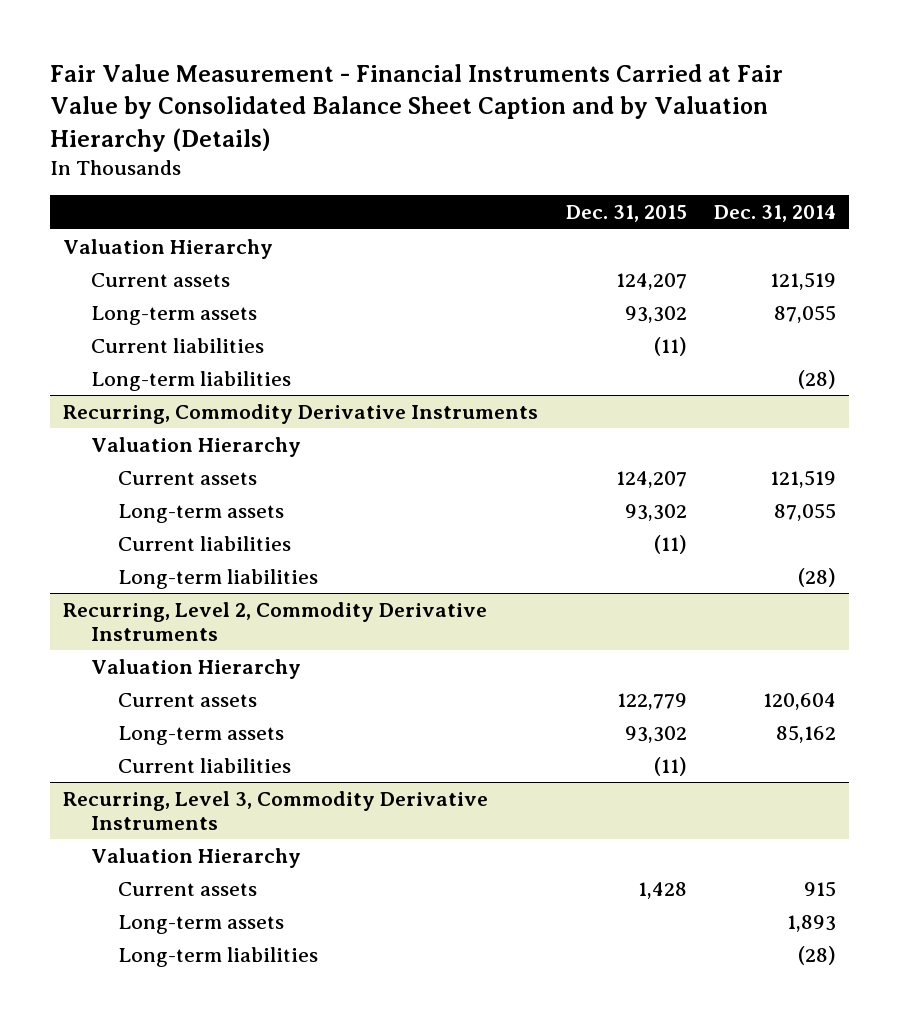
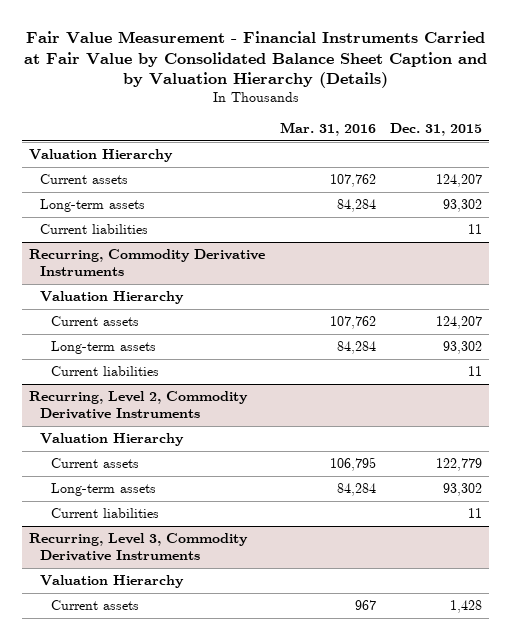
[713,205,836,223] Dec. 31, 2014 -> none
none -> [279,121,376,136] Mar. 31, 2016
[90,370,291,391] Long-term liabilities -> none
[653,336,687,356] (11) -> [468,224,483,235] 11
[118,568,319,589] Long-term liabilities -> none
[653,534,687,554] (11) -> [468,366,483,377] 11
[653,756,687,776] (11) -> [468,508,483,519] 11
[118,914,285,934] Long-term assets -> none
[118,946,319,967] Long-term liabilities -> none

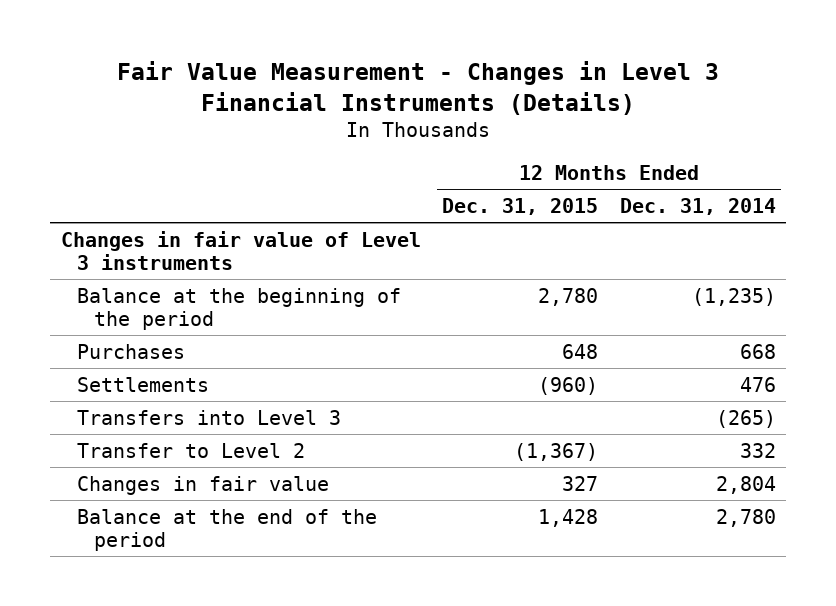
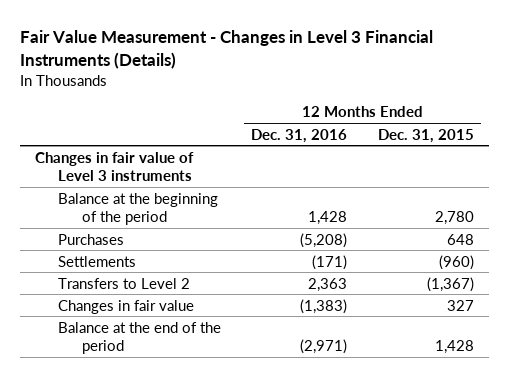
[619,198,776,216] Dec. 31, 2014 -> none
none -> [251,128,348,143] Dec. 31, 2016
[77,409,342,425] Transfers into Level 3 -> none
[77,442,306,458] Transfer to Level 2 -> [58,277,191,289] Transfers to Level 2

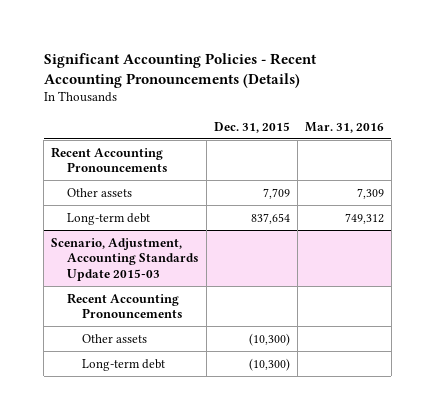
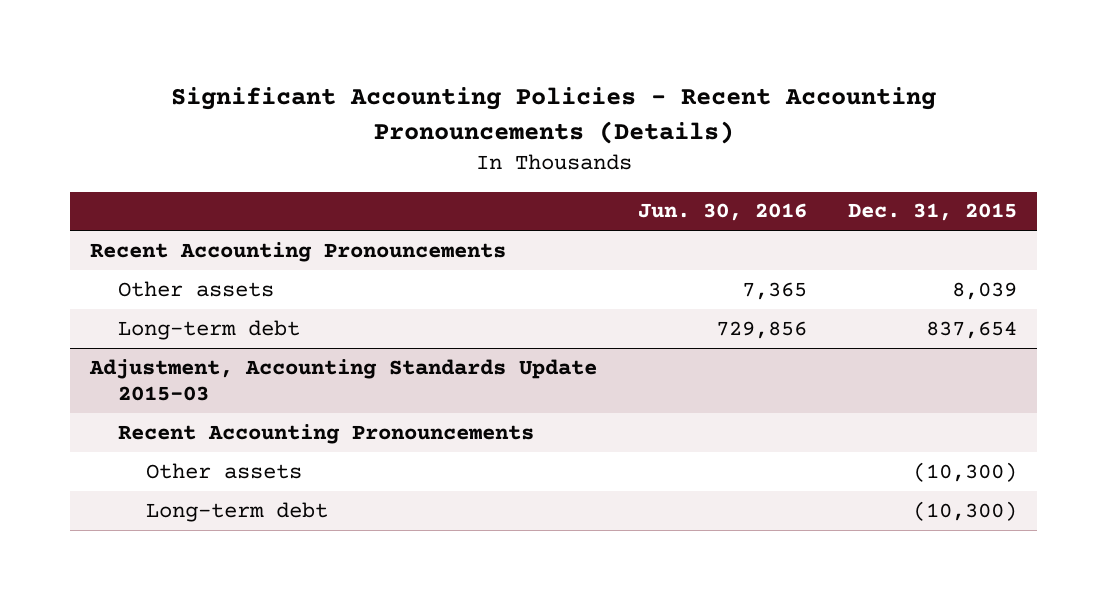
[304,121,384,133] Mar. 31, 2016 -> none
none -> [638,203,808,222] Jun. 30, 2016
[262,187,290,199] 7,709 -> [951,281,1017,300] 8,039
[51,237,199,281] Scenario, Adjustment, Accounting Standards Update 2015-03 -> [89,358,598,401] Adjustment, Accounting Standards Update 2015-03

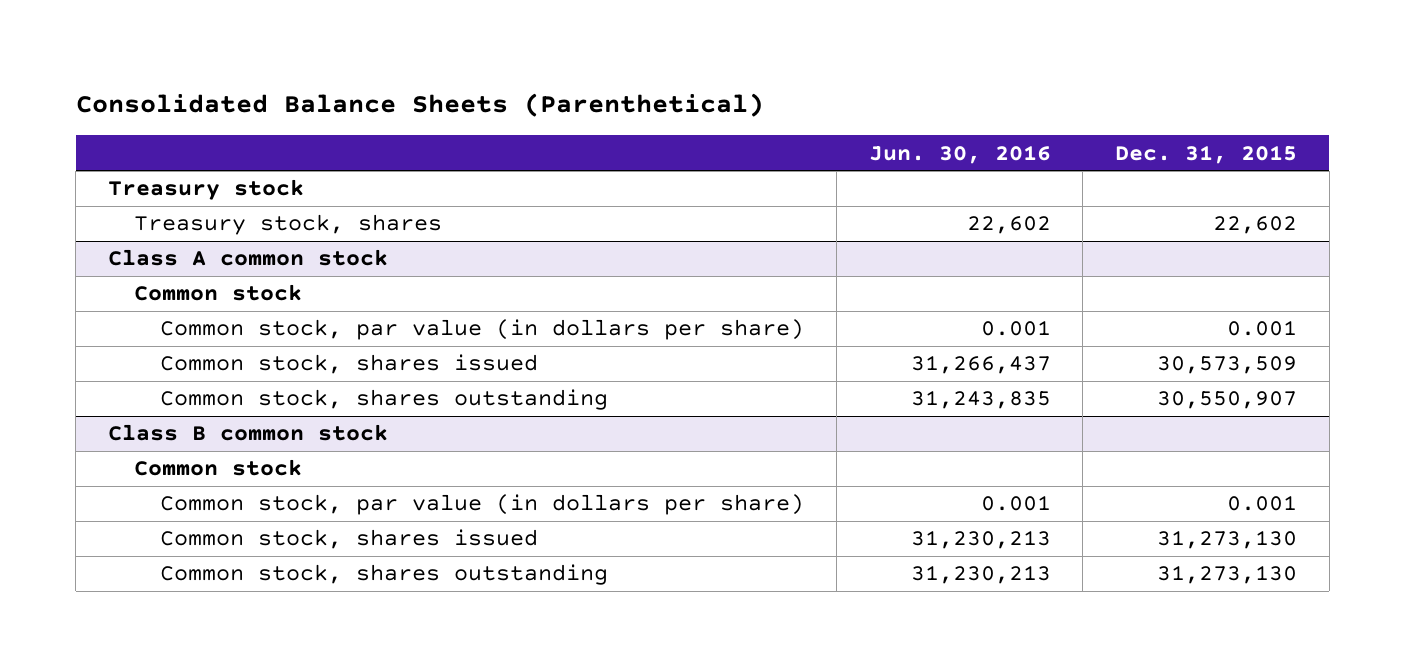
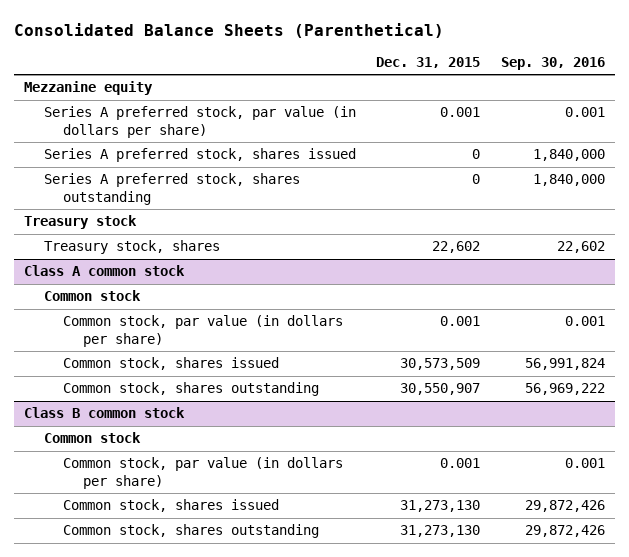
[868,144,1051,164] Jun. 30, 2016 -> none
none -> [500,57,605,71] Sep. 30, 2016
none -> [24,81,154,96] Mezzanine equity
none -> [43,106,356,138] Series A preferred stock, par value (in dollars per share)
none -> [43,148,356,163] Series A preferred stock, shares issued
none -> [43,173,300,205] Series A preferred stock, shares outstanding

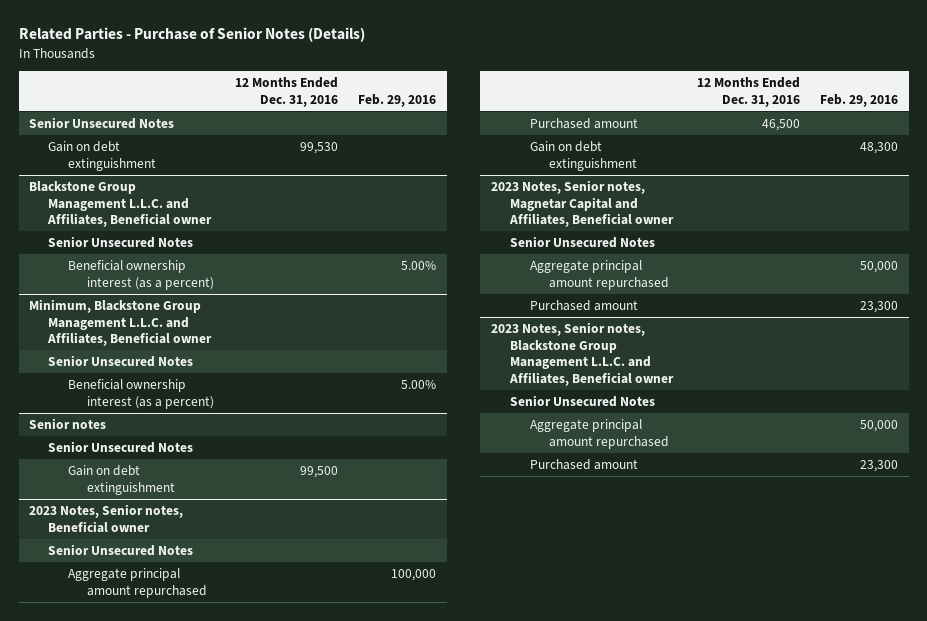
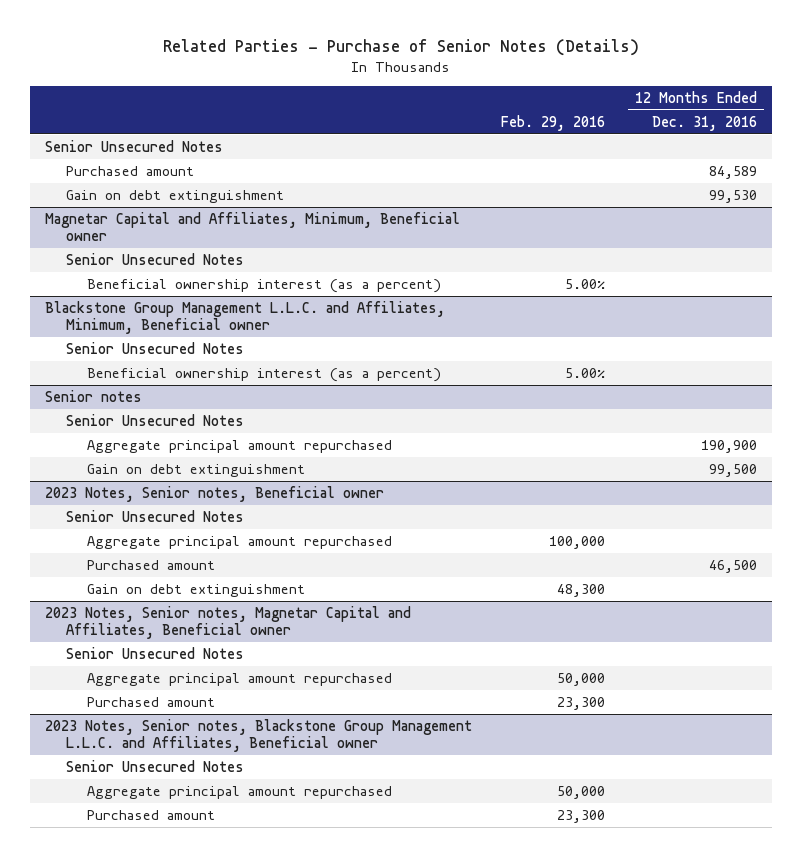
none -> [66,165,195,176] Purchased amount
[28,181,213,228] Blackstone Group Management L.L.C. and Affiliates, Beneficial owner -> none
none -> [44,211,460,242] Magnetar Capital and Affiliates, Minimum, Beneficial owner
[28,299,213,347] Minimum, Blackstone Group Management L.L.C. and Affiliates, Beneficial owner -> [44,300,445,335] Blackstone Group Management L.L.C. and Affiliates, Minimum, Beneficial owner
none -> [87,439,393,453] Aggregate principal amount repurchased

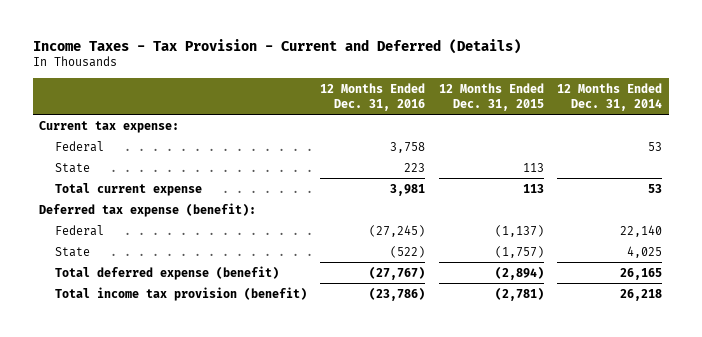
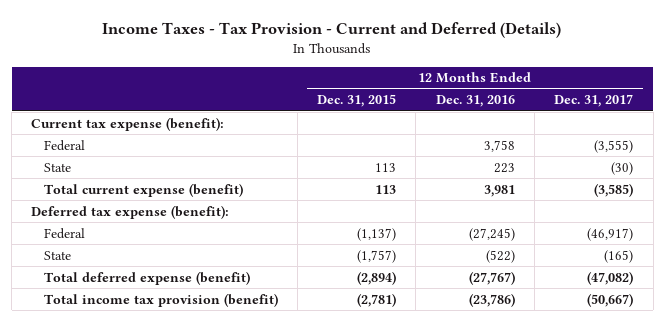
[557,82,663,111] 12 Months Ended Dec. 31, 2014 -> none
none -> [554,94,634,108] Dec. 31, 2017
[39,120,180,133] Current tax expense: -> [31,116,225,131] Current tax expense (benefit):
[54,182,202,196] Total current expense -> [43,182,243,197] Total current expense (benefit)

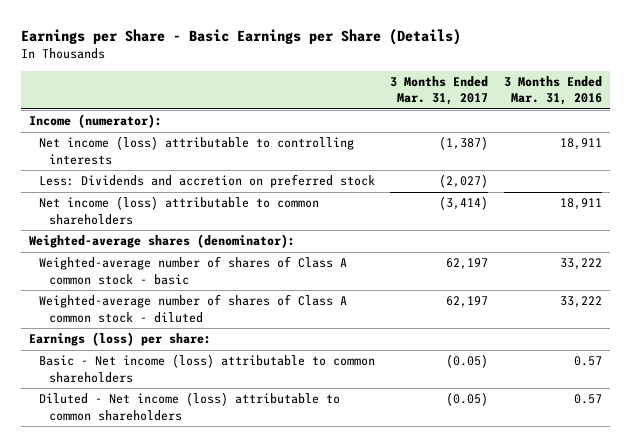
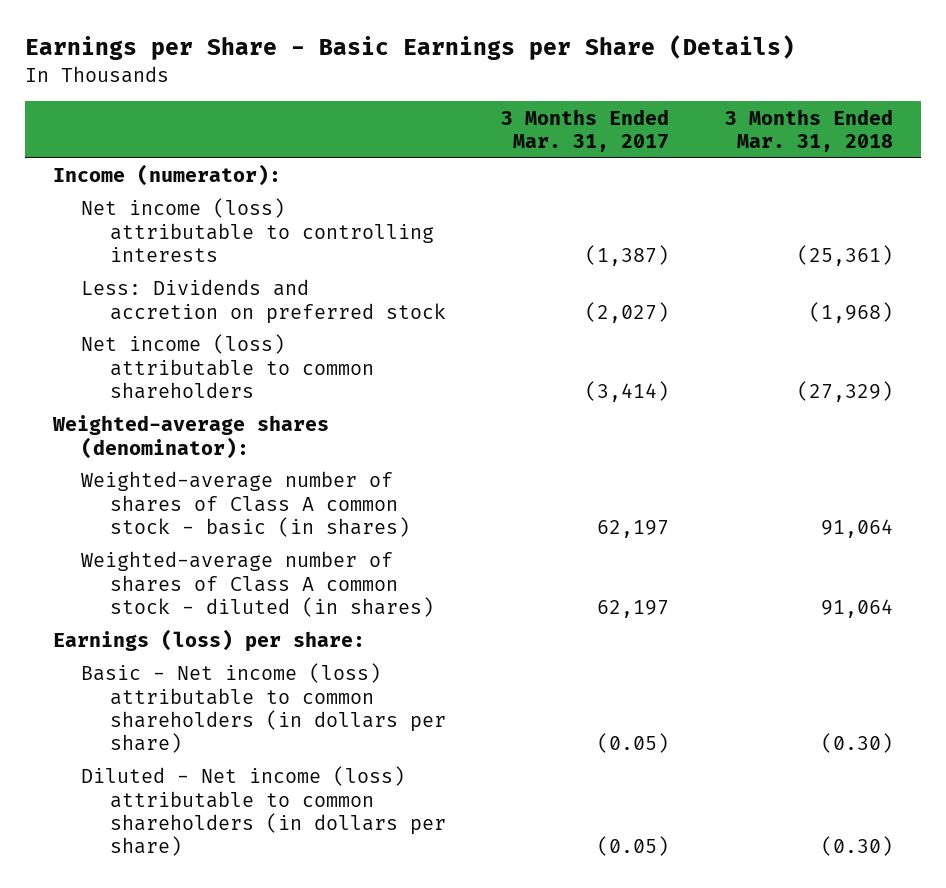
[503,75,602,106] 3 Months Ended Mar. 31, 2016 -> none
none -> [725,108,894,152] 3 Months Ended Mar. 31, 2018
[39,256,348,285] Weighted-average number of shares of Class A common stock - basic -> [81,471,410,537] Weighted-average number of shares of Class A common stock - basic (in shares)
[39,294,348,323] Weighted-average number of shares of Class A common stock - diluted -> [81,551,434,617] Weighted-average number of shares of Class A common stock - diluted (in shares)
[39,354,376,383] Basic - Net income (loss) attributable to common shareholders -> [81,663,446,754] Basic - Net income (loss) attributable to common shareholders (in dollars per share)
[39,392,341,421] Diluted - Net income (loss) attributable to common shareholders -> [81,766,446,857] Diluted - Net income (loss) attributable to common shareholders (in dollars per share)

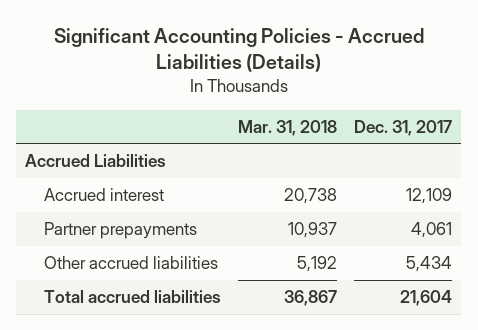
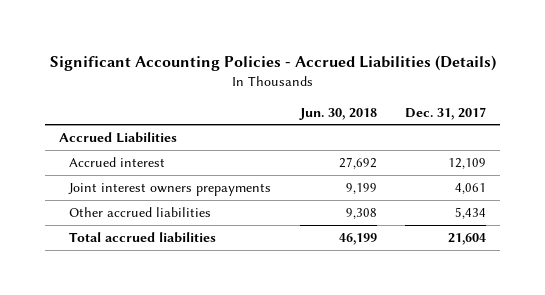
[238,119,338,136] Mar. 31, 2018 -> none
none -> [298,107,377,120] Jun. 30, 2018
[43,222,197,240] Partner prepayments -> [68,182,272,196] Joint interest owners prepayments

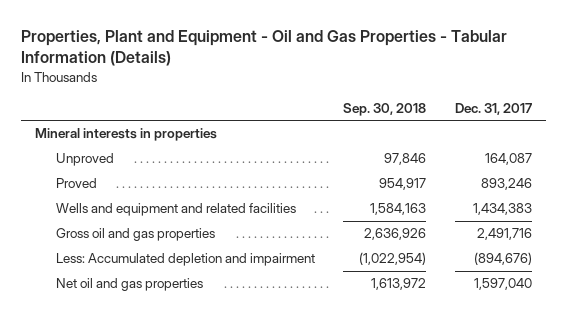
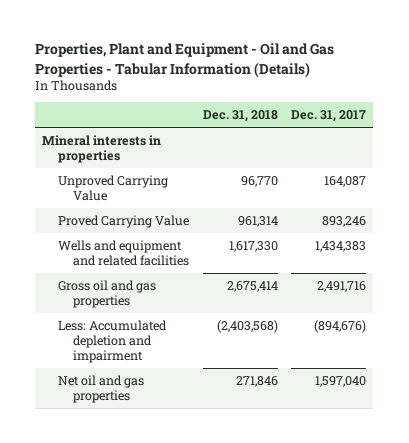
[343,102,427,116] Sep. 30, 2018 -> none
none -> [202,110,278,123] Dec. 31, 2018
[55,153,114,167] Unproved -> [57,174,168,201] Unproved Carrying Value
[55,178,97,189] Proved -> [57,214,189,228] Proved Carrying Value

